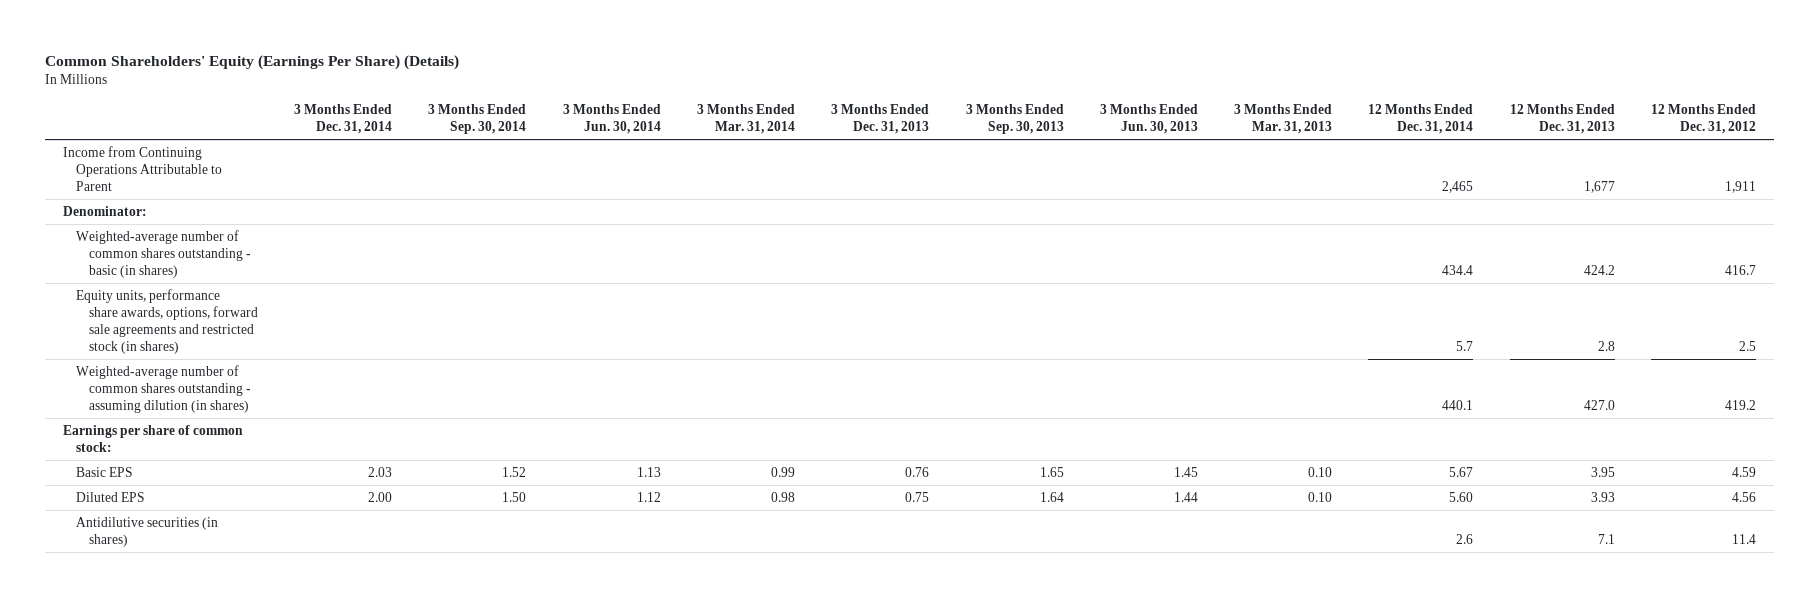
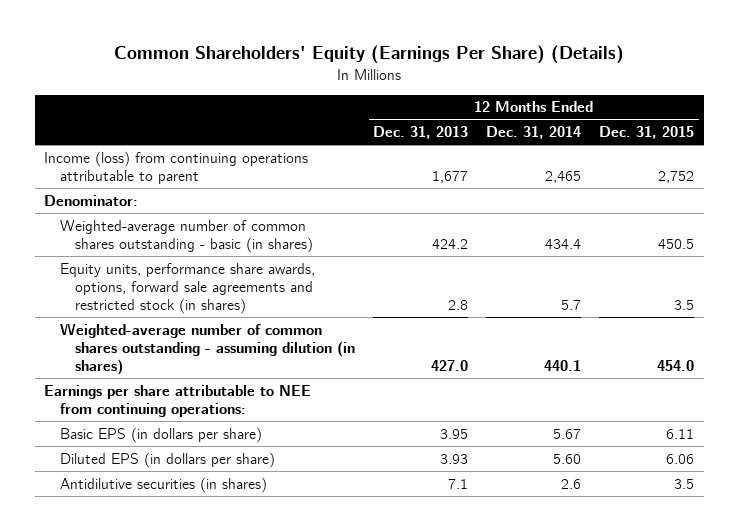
[294,103,393,135] 3 Months Ended Dec. 31, 2014 -> none
[428,103,527,135] 3 Months Ended Sep. 30, 2014 -> none
[562,103,661,135] 3 Months Ended Jun. 30, 2014 -> none
[696,103,795,135] 3 Months Ended Mar. 31, 2014 -> none
[831,103,930,135] 3 Months Ended Dec. 31, 2013 -> none
[965,103,1064,135] 3 Months Ended Sep. 30, 2013 -> none
[1099,103,1198,135] 3 Months Ended Jun. 30, 2013 -> none
[1234,103,1333,135] 3 Months Ended Mar. 31, 2013 -> none
[1651,103,1757,135] 12 Months Ended Dec. 31, 2012 -> none
none -> [599,126,695,140] Dec. 31, 2015
[63,145,223,192] Income from Continuing Operations Attributable to Parent -> [44,150,309,184] Income (loss) from continuing operations attributable to parent
[63,424,244,452] Earnings per share of common stock: -> [44,384,312,417] Earnings per share attributable to NEE from continuing operations:
[76,466,134,477] Basic EPS -> [59,426,262,443] Basic EPS (in dollars per share)
[76,491,146,502] Diluted EPS -> [59,451,275,468] Diluted EPS (in dollars per share)

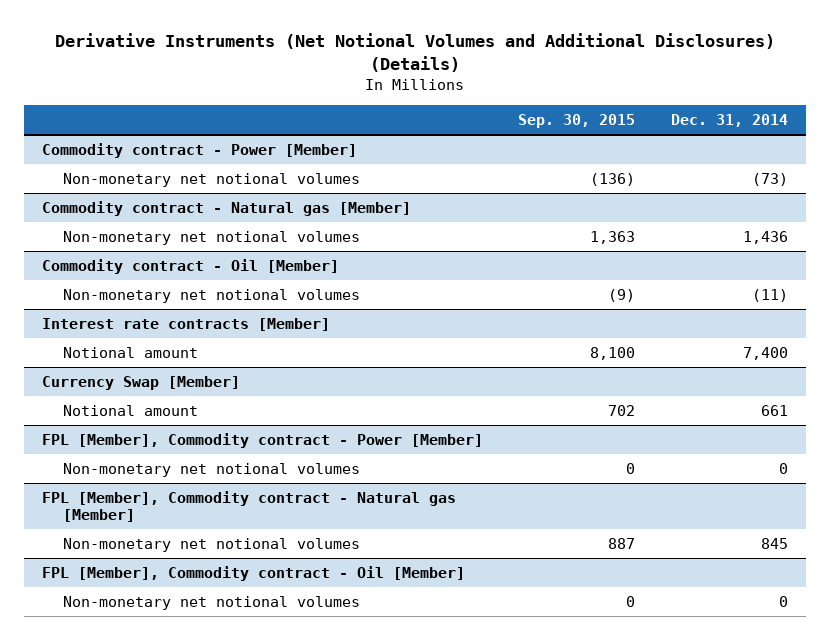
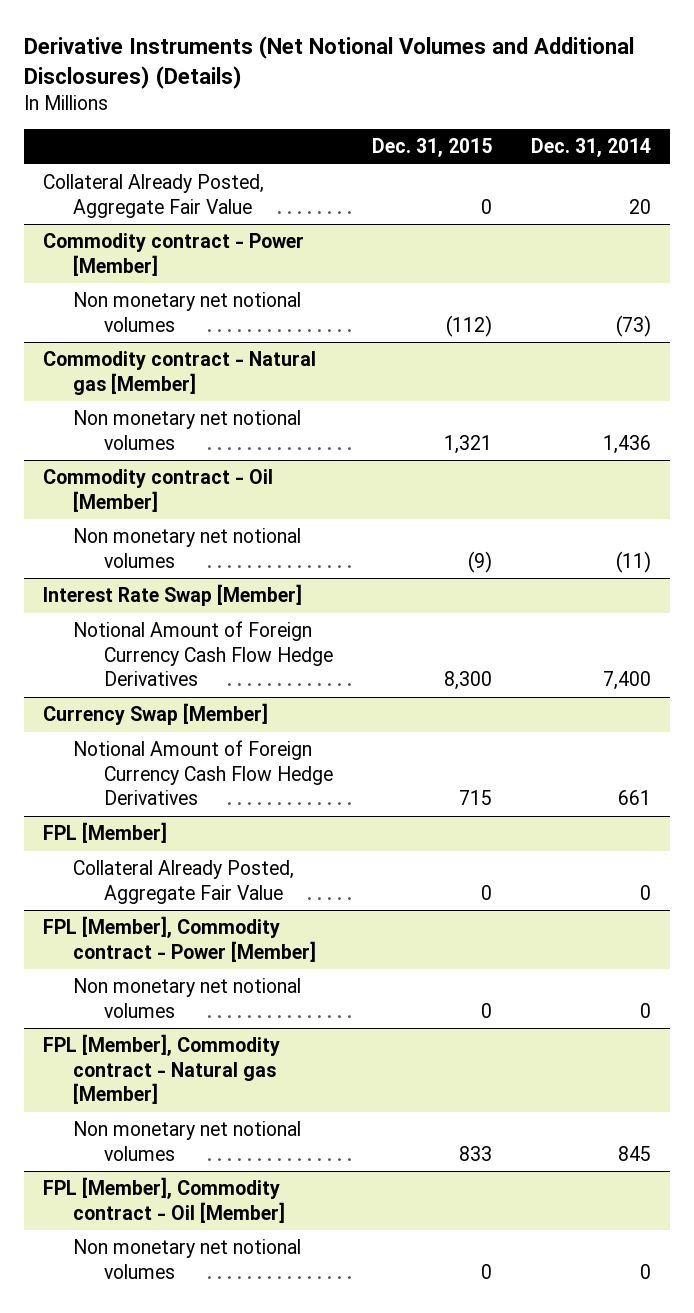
[518,114,636,129] Sep. 30, 2015 -> none
none -> [371,138,492,158] Dec. 31, 2015
none -> [42,174,264,218] Collateral Already Posted, Aggregate Fair Value
[63,172,361,187] Non-monetary net notional volumes -> [73,292,302,332] Non monetary net notional volumes
[63,230,361,245] Non-monetary net notional volumes -> [73,410,302,450] Non monetary net notional volumes
[63,288,361,303] Non-monetary net notional volumes -> [73,528,302,568] Non monetary net notional volumes
[41,317,330,331] Interest rate contracts [Member] -> [42,584,302,607] Interest Rate Swap [Member]
[63,346,199,358] Notional amount -> [73,621,334,687] Notional Amount of Foreign Currency Cash Flow Hedge Derivatives
[63,404,199,416] Notional amount -> [73,740,334,806] Notional Amount of Foreign Currency Cash Flow Hedge Derivatives
none -> [42,822,167,844] FPL [Member]
none -> [73,860,295,904] Collateral Already Posted, Aggregate Fair Value
[63,462,361,477] Non-monetary net notional volumes -> [73,978,302,1018] Non monetary net notional volumes
[63,537,361,552] Non-monetary net notional volumes -> [73,1121,302,1161] Non monetary net notional volumes
[63,595,361,610] Non-monetary net notional volumes -> [73,1239,302,1279] Non monetary net notional volumes

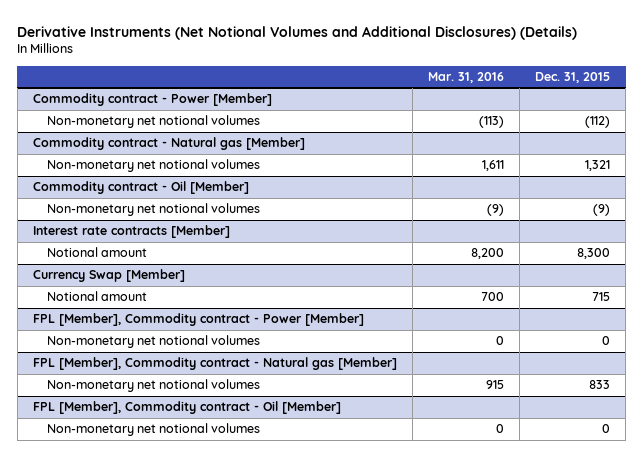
[530,138,651,158] Dec. 31, 2014 -> none
none -> [428,71,505,83] Mar. 31, 2016
[42,174,264,218] Collateral Already Posted, Aggregate Fair Value -> none
[73,292,302,332] Non monetary net notional volumes -> [47,115,261,129] Non-monetary net notional volumes
[73,410,302,450] Non monetary net notional volumes -> [47,159,261,173] Non-monetary net notional volumes
[73,528,302,568] Non monetary net notional volumes -> [47,203,261,217] Non-monetary net notional volumes
[42,584,302,607] Interest Rate Swap [Member] -> [33,225,231,239] Interest rate contracts [Member]
[73,621,334,687] Notional Amount of Foreign Currency Cash Flow Hedge Derivatives -> [47,247,148,258] Notional amount
[42,822,167,844] FPL [Member] -> none
[73,860,295,904] Collateral Already Posted, Aggregate Fair Value -> none
[73,740,334,806] Notional Amount of Foreign Currency Cash Flow Hedge Derivatives -> [47,291,148,302] Notional amount
[73,978,302,1018] Non monetary net notional volumes -> [47,335,261,349] Non-monetary net notional volumes
[73,1121,302,1161] Non monetary net notional volumes -> [47,379,261,393] Non-monetary net notional volumes
[73,1239,302,1279] Non monetary net notional volumes -> [47,423,261,437] Non-monetary net notional volumes

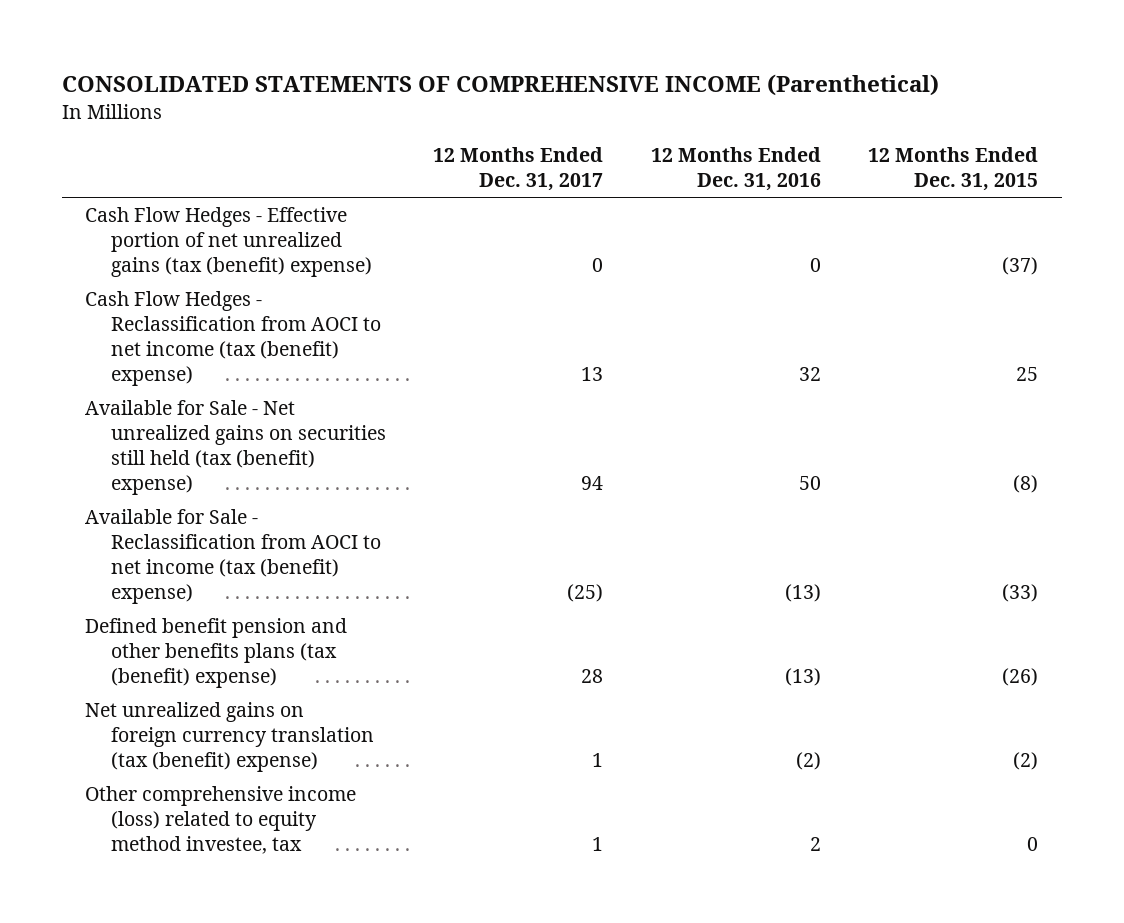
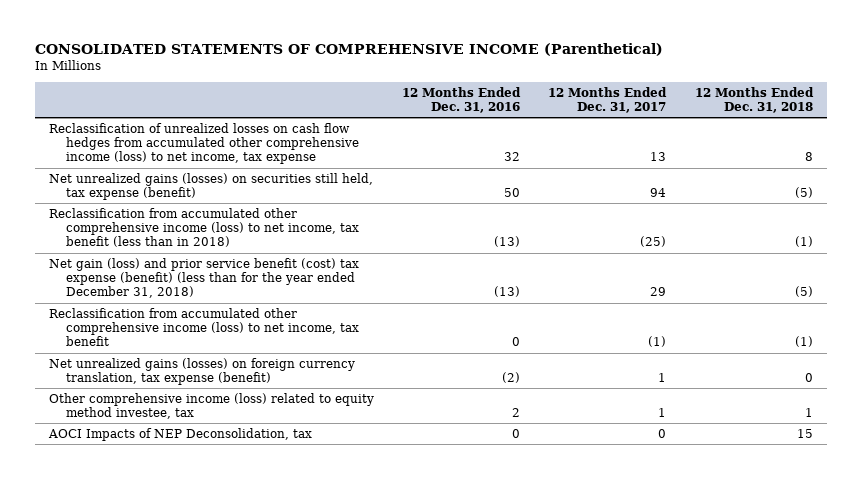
[868,147,1039,192] 12 Months Ended Dec. 31, 2015 -> none
none -> [694,87,814,114] 12 Months Ended Dec. 31, 2018
[85,207,373,278] Cash Flow Hedges - Effective portion of net unrealized gains (tax (benefit) expense) -> none
[85,618,348,689] Defined benefit pension and other benefits plans (tax (benefit) expense) -> none
[85,291,382,387] Cash Flow Hedges - Reclassification from AOCI to net income (tax (benefit) expense) -> [49,123,359,165] Reclassification of unrealized losses on cash flow hedges from accumulated other comprehensive income (loss) to net income, tax expense
[85,400,387,496] Available for Sale - Net unrealized gains on securities still held (tax (benefit) expense) -> [49,173,374,201] Net unrealized gains (losses) on securities still held, tax expense (benefit)
[85,509,382,605] Available for Sale - Reclassification from AOCI to net income (tax (benefit) expense) -> [49,208,359,248] Reclassification from accumulated other comprehensive income (loss) to net income, tax benefit (less than in 2018)
none -> [49,258,360,299] Net gain (loss) and prior service benefit (cost) tax expense (benefit) (less than for the year ended December 31, 2018)
none -> [49,308,359,347] Reclassification from accumulated other comprehensive income (loss) to net income, tax benefit
[85,702,375,773] Net unrealized gains on foreign currency translation (tax (benefit) expense) -> [49,358,356,386] Net unrealized gains (losses) on foreign currency translation, tax expense (benefit)
none -> [48,428,313,442] AOCI Impacts of NEP Deconsolidation, tax

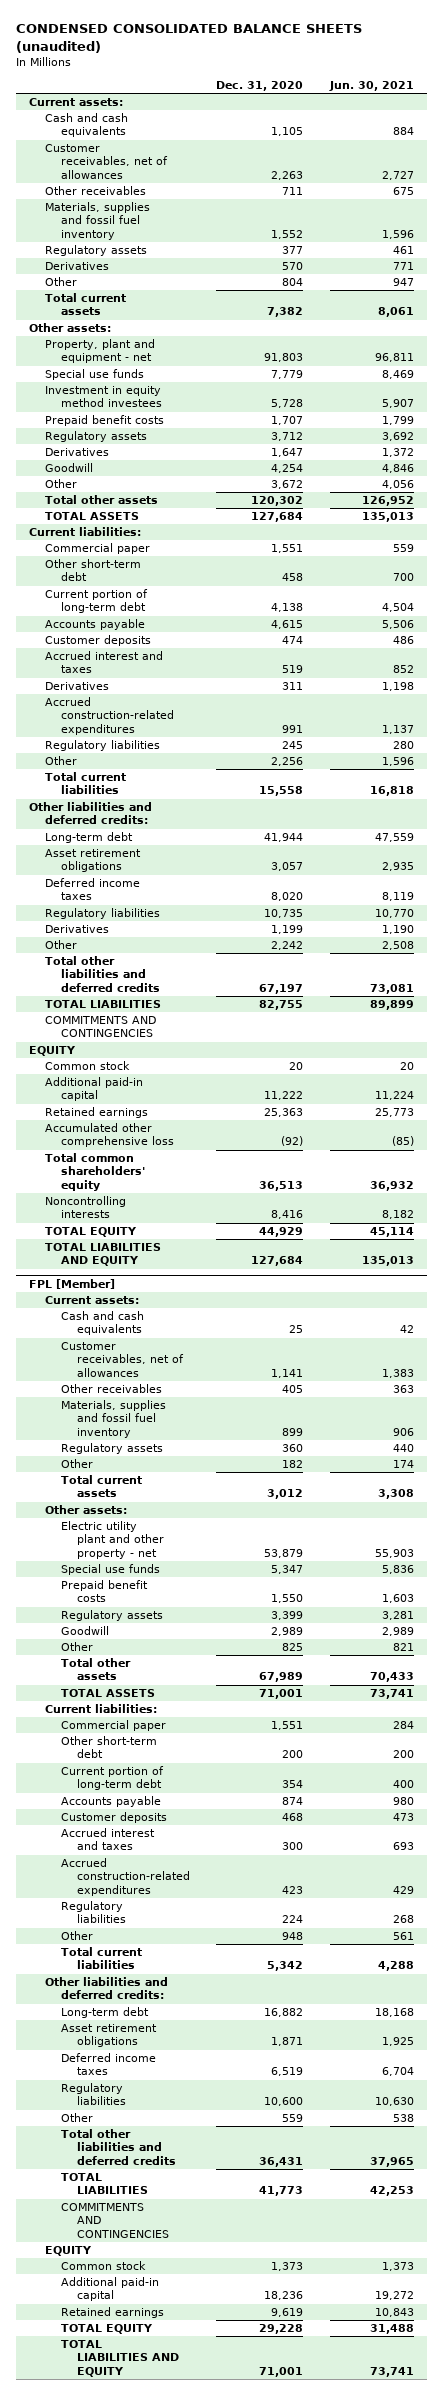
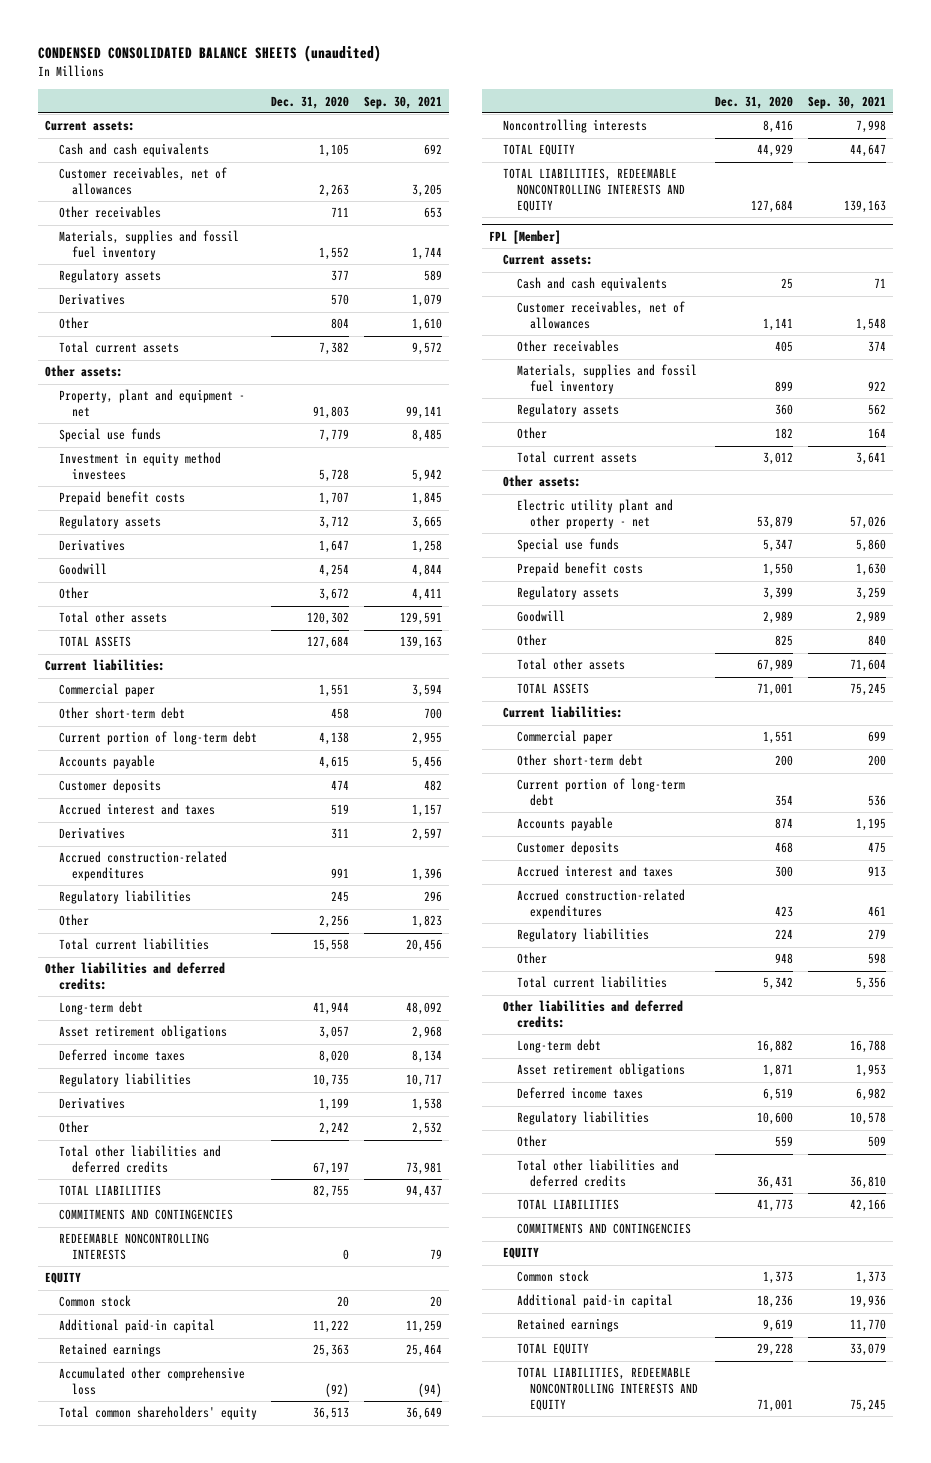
[328,81,414,92] Jun. 30, 2021 -> none
none -> [363,95,442,109] Sep. 30, 2021
none -> [58,1233,209,1261] REDEEMABLE NONCONTROLLING INTERESTS
[44,1243,161,1267] TOTAL LIABILITIES AND EQUITY -> [502,168,685,212] TOTAL LIABILITIES, REDEEMABLE NONCONTROLLING INTERESTS AND EQUITY
[60,2340,179,2377] TOTAL LIABILITIES AND EQUITY -> [516,1367,699,1411] TOTAL LIABILITIES, REDEEMABLE NONCONTROLLING INTERESTS AND EQUITY

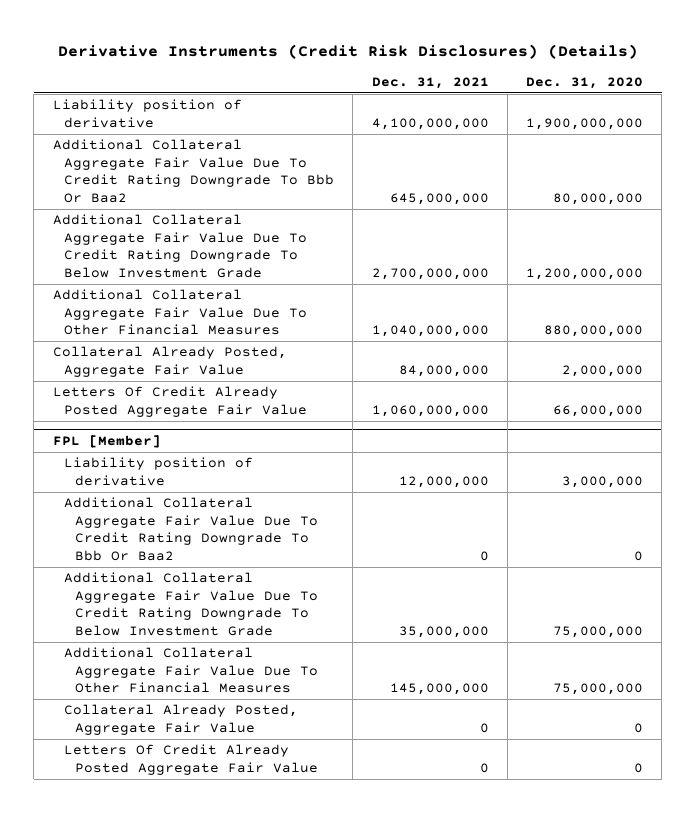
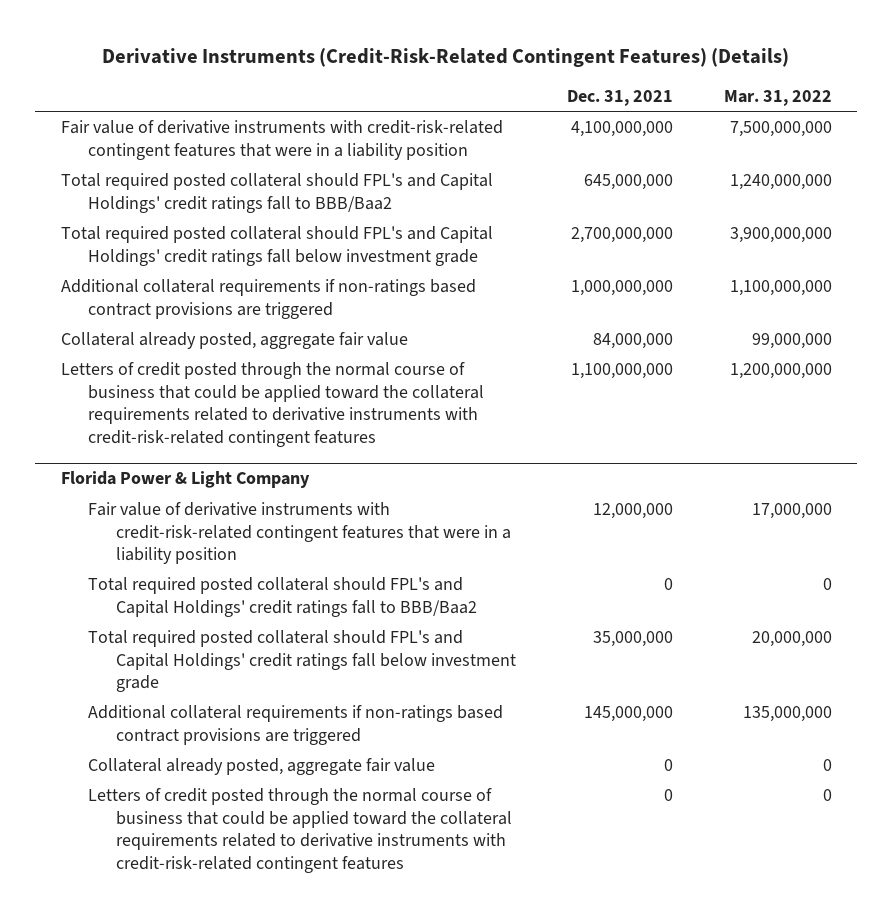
[57,44,638,60] Derivative Instruments (Credit Risk Disclosures) (Details) -> [102,47,790,67] Derivative Instruments (Credit-Risk-Related Contingent Features) (Details)
[526,76,644,89] Dec. 31, 2020 -> none
none -> [723,89,832,106] Mar. 31, 2022
[52,289,308,336] Additional Collateral Aggregate Fair Value Due To Other Financial Measures -> none
[52,386,308,417] Letters Of Credit Already Posted Aggregate Fair Value -> none
[52,99,242,128] Liability position of derivative -> [60,120,503,160] Fair value of derivative instruments with credit-risk-related contingent features that were in a liability position
[52,139,335,203] Additional Collateral Aggregate Fair Value Due To Credit Rating Downgrade To Bbb Or Baa2 -> [60,173,493,213] Total required posted collateral should FPL's and Capital Holdings' credit ratings fall to BBB/Baa2
[52,214,308,278] Additional Collateral Aggregate Fair Value Due To Credit Rating Downgrade To Below Investment Grade -> [60,226,493,266] Total required posted collateral should FPL's and Capital Holdings' credit ratings fall below investment grade
none -> [60,279,476,319] Additional collateral requirements if non-ratings based contract provisions are triggered
[52,346,287,377] Collateral Already Posted, Aggregate Fair Value -> [60,332,408,350] Collateral already posted, aggregate fair value
none -> [60,362,485,447] Letters of credit posted through the normal course of business that could be applied toward the collateral requirements related to derivative instruments with credit-risk-related contingent features
[52,435,161,449] FPL [Member] -> [60,471,310,489] Florida Power & Light Company
[64,457,254,486] Liability position of derivative -> [88,502,511,565] Fair value of derivative instruments with credit-risk-related contingent features that were in a liability position
[64,497,319,561] Additional Collateral Aggregate Fair Value Due To Credit Rating Downgrade To Bbb Or Baa2 -> [88,577,477,617] Total required posted collateral should FPL's and Capital Holdings' credit ratings fall to BBB/Baa2
[64,572,319,636] Additional Collateral Aggregate Fair Value Due To Credit Rating Downgrade To Below Investment Grade -> [88,630,516,693] Total required posted collateral should FPL's and Capital Holdings' credit ratings fall below investment grade
[64,647,319,694] Additional Collateral Aggregate Fair Value Due To Other Financial Measures -> [88,705,504,745] Additional collateral requirements if non-ratings based contract provisions are triggered
[64,704,299,735] Collateral Already Posted, Aggregate Fair Value -> [88,758,436,776] Collateral already posted, aggregate fair value
[64,744,319,775] Letters Of Credit Already Posted Aggregate Fair Value -> [88,788,512,873] Letters of credit posted through the normal course of business that could be applied toward the collateral requirements related to derivative instruments with credit-risk-related contingent features

